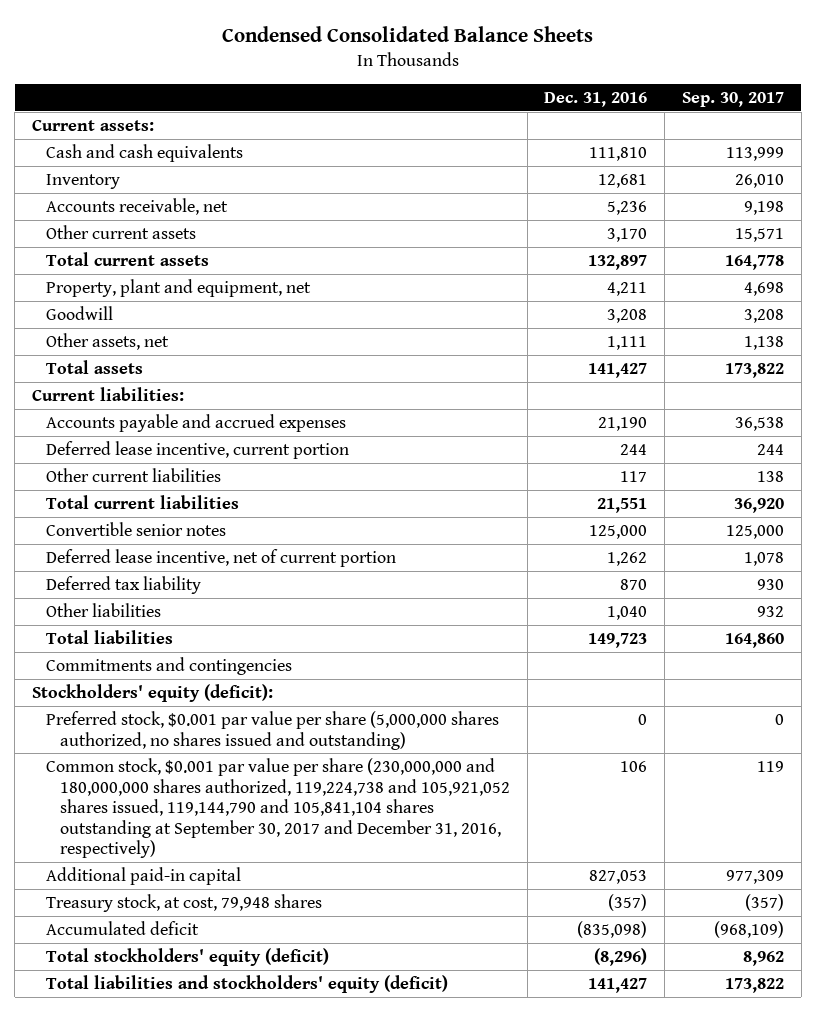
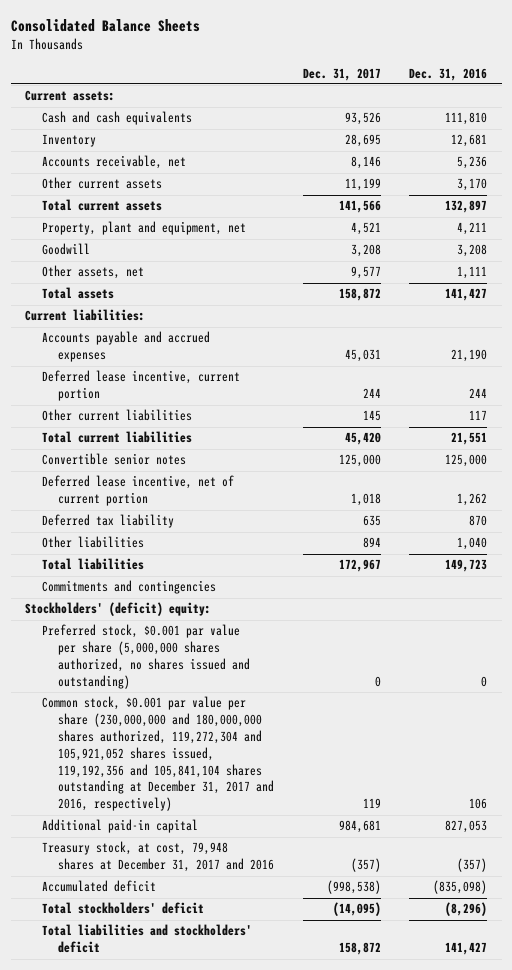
[222,26,594,43] Condensed Consolidated Balance Sheets -> [10,19,200,33] Consolidated Balance Sheets
[682,91,785,107] Sep. 30, 2017 -> none
none -> [302,67,381,81] Dec. 31, 2017
[32,683,274,702] Stockholders' equity (deficit): -> [24,602,211,617] Stockholders' (deficit) equity:
[45,757,510,859] Common stock, $0.001 par value per share (230,000,000 and 180,000,000 shares authorized, 119,224,738 and 105,921,052 shares issued, 119,144,790 and 105,841,104 shares outstanding at September 30, 2017 and December 31, 2016, respectively) -> [41,696,275,812] Common stock, $0.001 par value per share (230,000,000 and 180,000,000 shares authorized, 119,272,304 and 105,921,052 shares issued, 119,192,356 and 105,841,104 shares outstanding at December 31, 2017 and 2016, respectively)
[45,893,322,912] Treasury stock, at cost, 79,948 shares -> [41,841,275,873] Treasury stock, at cost, 79,948 shares at December 31, 2017 and 2016
[45,947,329,966] Total stockholders' equity (deficit) -> [41,902,204,915] Total stockholders' deficit
[45,974,448,993] Total liabilities and stockholders' equity (deficit) -> [41,924,252,954] Total liabilities and stockholders' deficit

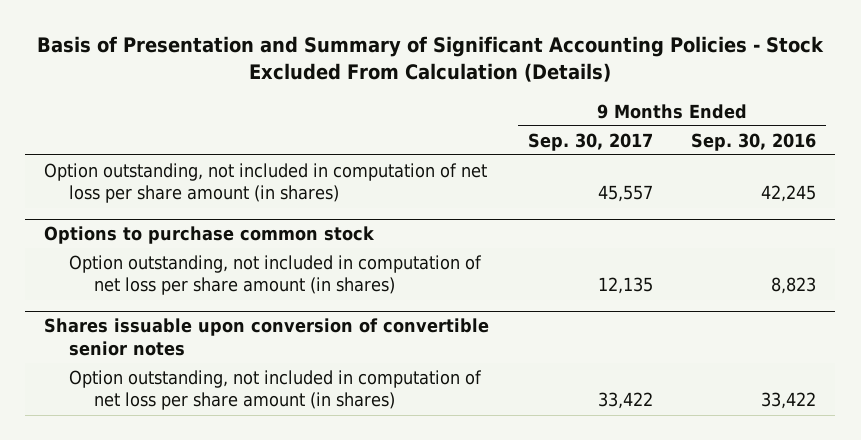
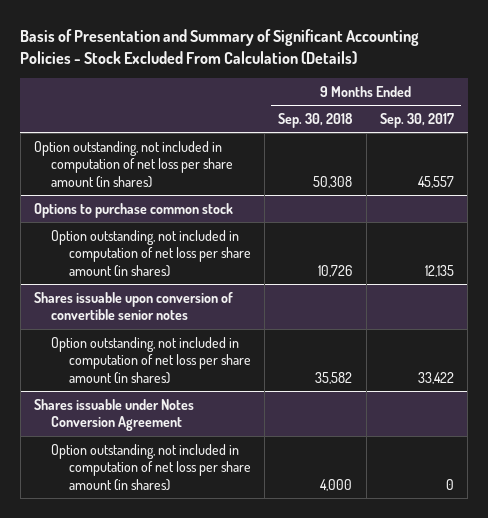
[691,132,817,151] Sep. 30, 2016 -> none
none -> [278,112,354,128] Sep. 30, 2018
none -> [33,398,194,432] Shares issuable under Notes Conversion Agreement
none -> [51,443,251,491] Option outstanding, not included in computation of net loss per share amount (in shares)

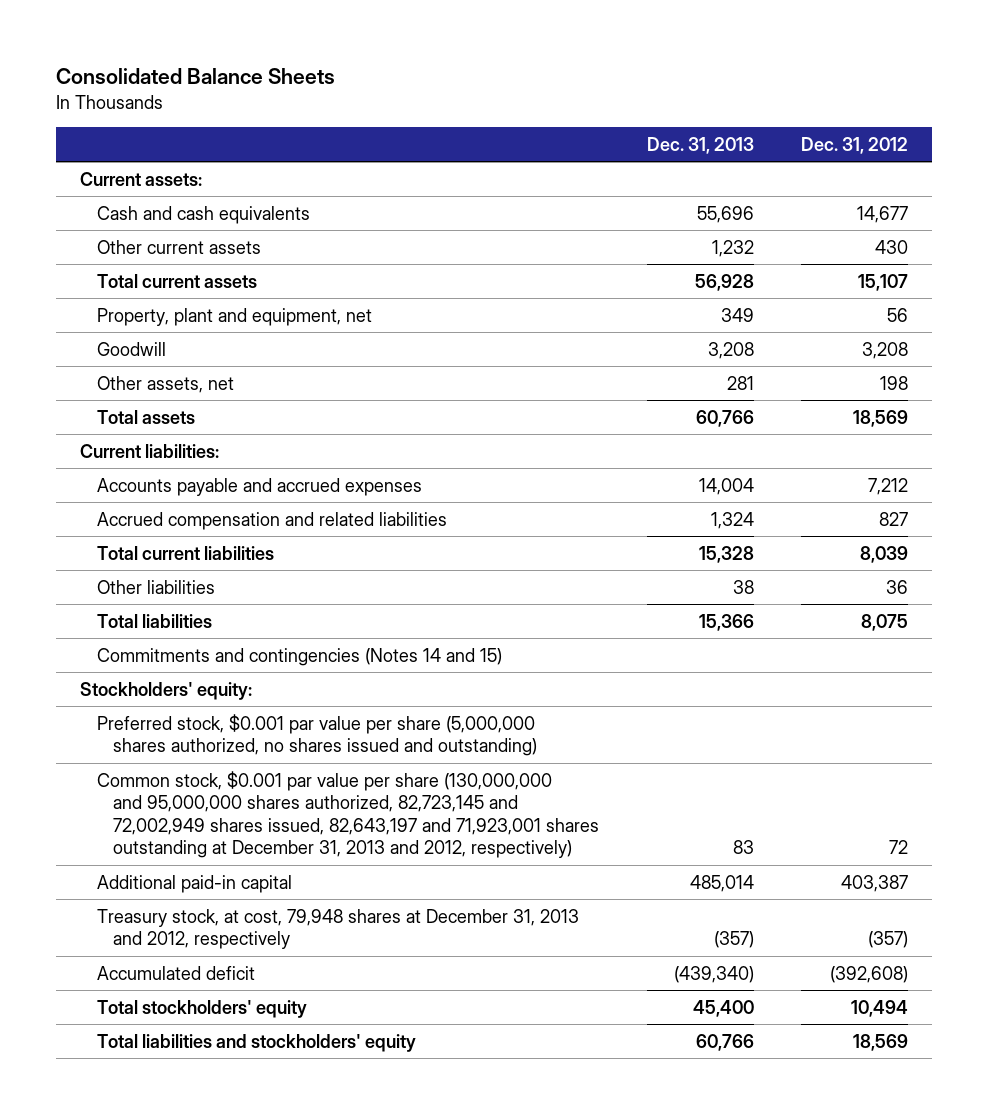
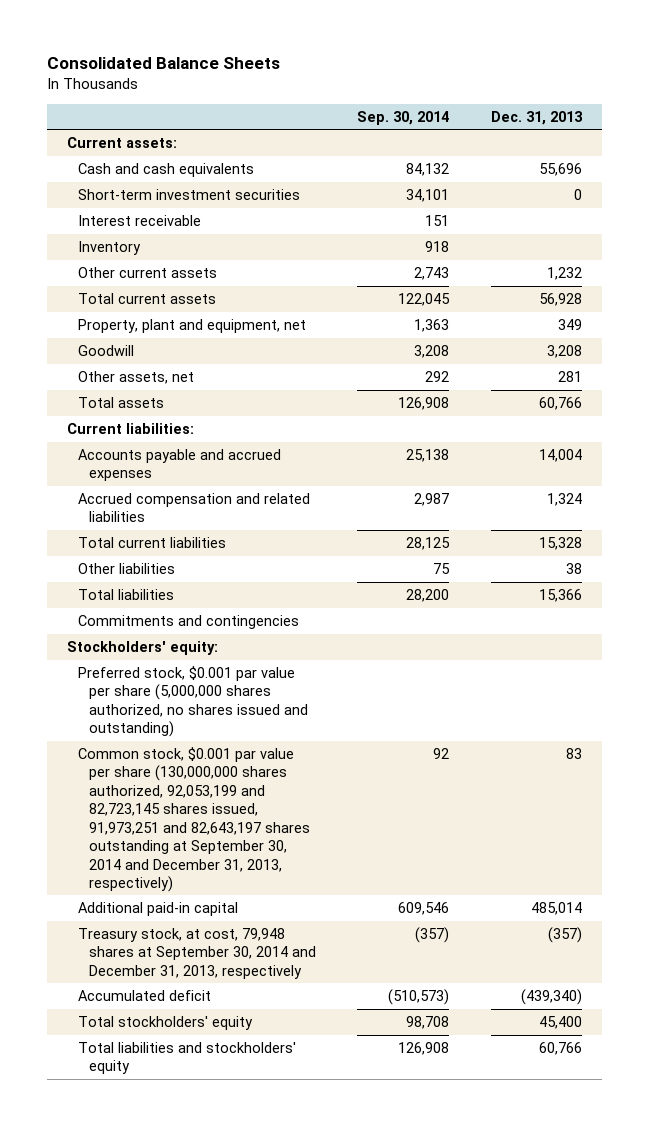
[800,136,908,154] Dec. 31, 2012 -> none
none -> [357,110,450,125] Sep. 30, 2014
none -> [78,188,301,200] Short-term investment securities
none -> [78,214,202,226] Interest receivable
none -> [78,240,142,255] Inventory
[96,647,502,666] Commitments and contingencies (Notes 14 and 15) -> [78,614,300,629] Commitments and contingencies
[96,770,600,859] Common stock, $0.001 par value per share (130,000,000 and 95,000,000 shares authorized, 82,723,145 and 72,002,949 shares issued, 82,643,197 and 71,923,001 shares outstanding at December 31, 2013 and 2012, respectively) -> [78,746,311,892] Common stock, $0.001 par value per share (130,000,000 shares authorized, 92,053,199 and 82,723,145 shares issued, 91,973,251 and 82,643,197 shares outstanding at September 30, 2014 and December 31, 2013, respectively)
[96,908,579,950] Treasury stock, at cost, 79,948 shares at December 31, 2013 and 2012, respectively -> [78,927,317,979] Treasury stock, at cost, 79,948 shares at September 30, 2014 and December 31, 2013, respectively

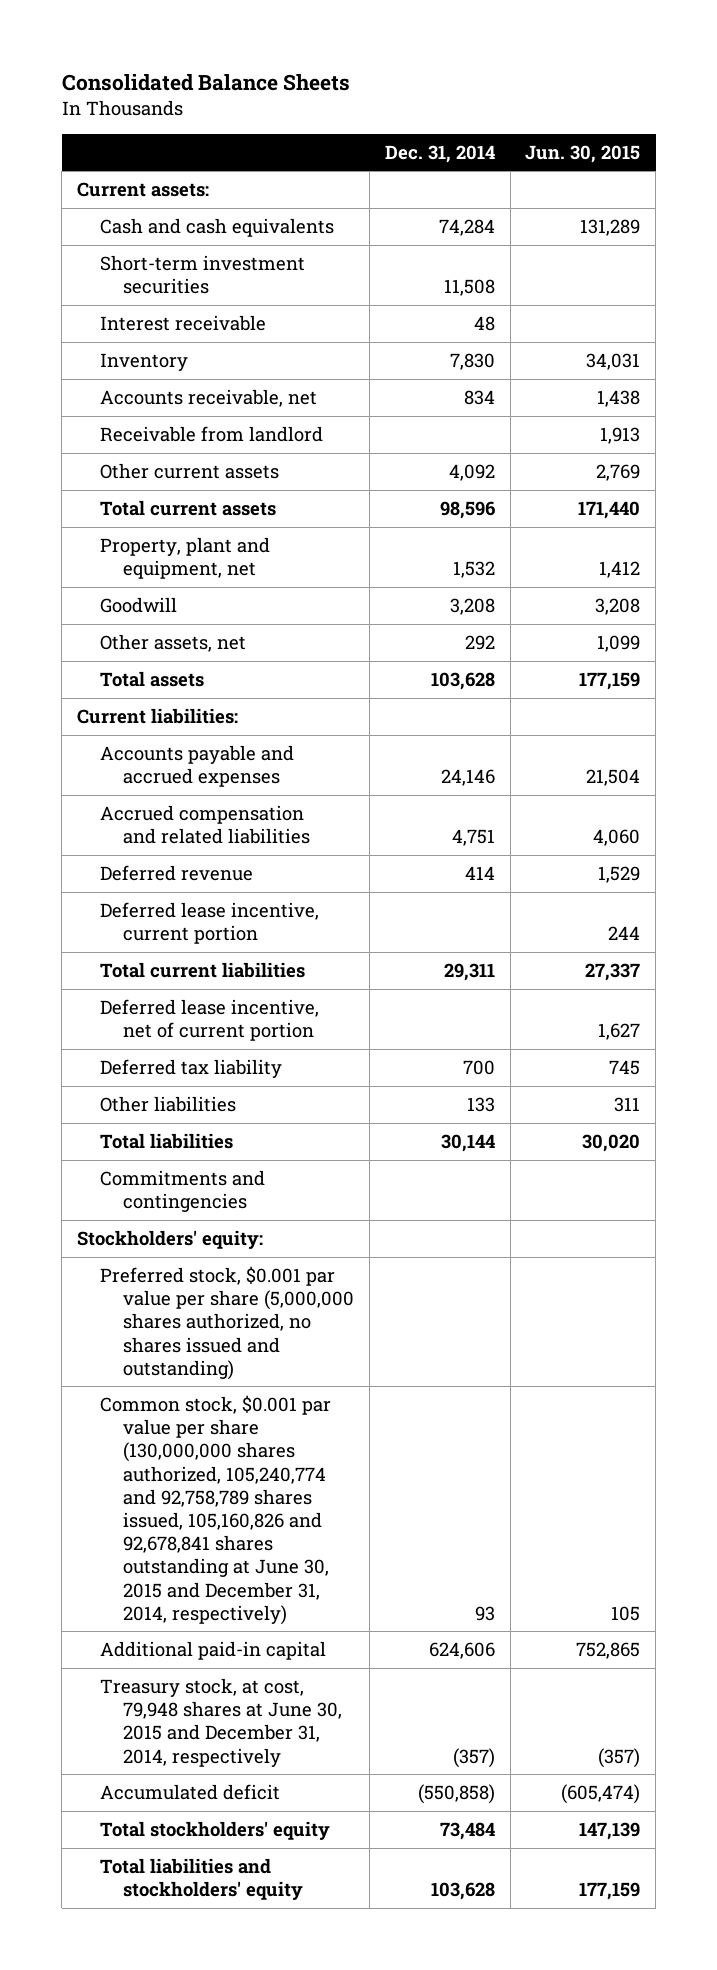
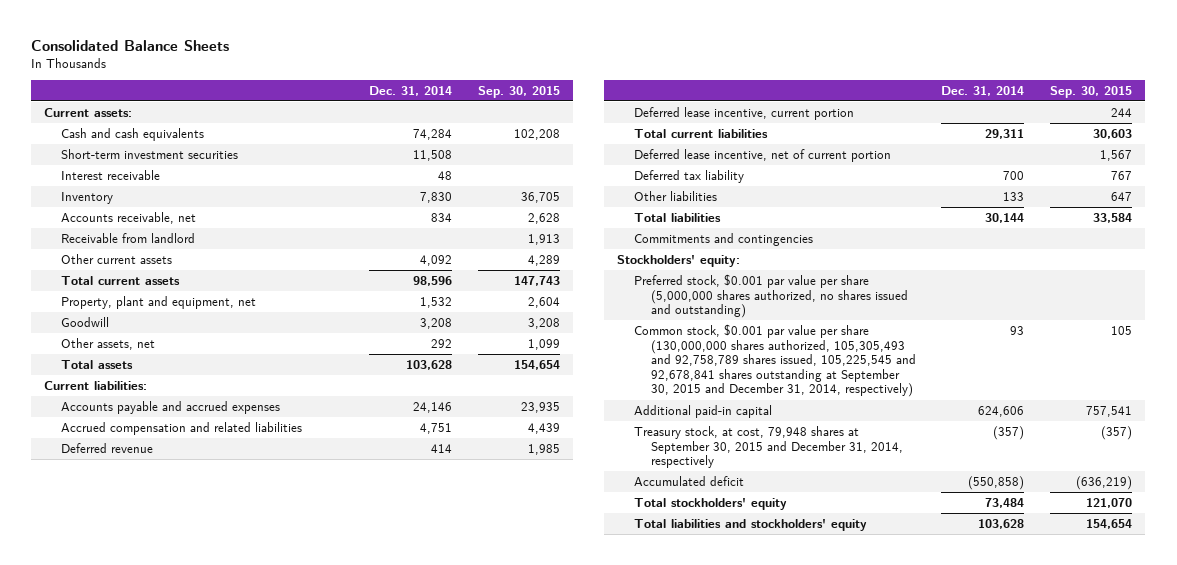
[525,144,641,163] Jun. 30, 2015 -> none
none -> [477,85,560,98] Sep. 30, 2015
[100,1394,332,1625] Common stock, $0.001 par value per share (130,000,000 shares authorized, 105,240,774 and 92,758,789 shares issued, 105,160,826 and 92,678,841 shares outstanding at June 30, 2015 and December 31, 2014, respectively) -> [633,323,916,398] Common stock, $0.001 par value per share (130,000,000 shares authorized, 105,305,493 and 92,758,789 shares issued, 105,225,545 and 92,678,841 shares outstanding at September 30, 2015 and December 31, 2014, respectively)
[100,1677,343,1767] Treasury stock, at cost, 79,948 shares at June 30, 2015 and December 31, 2014, respectively -> [633,425,903,469] Treasury stock, at cost, 79,948 shares at September 30, 2015 and December 31, 2014, respectively

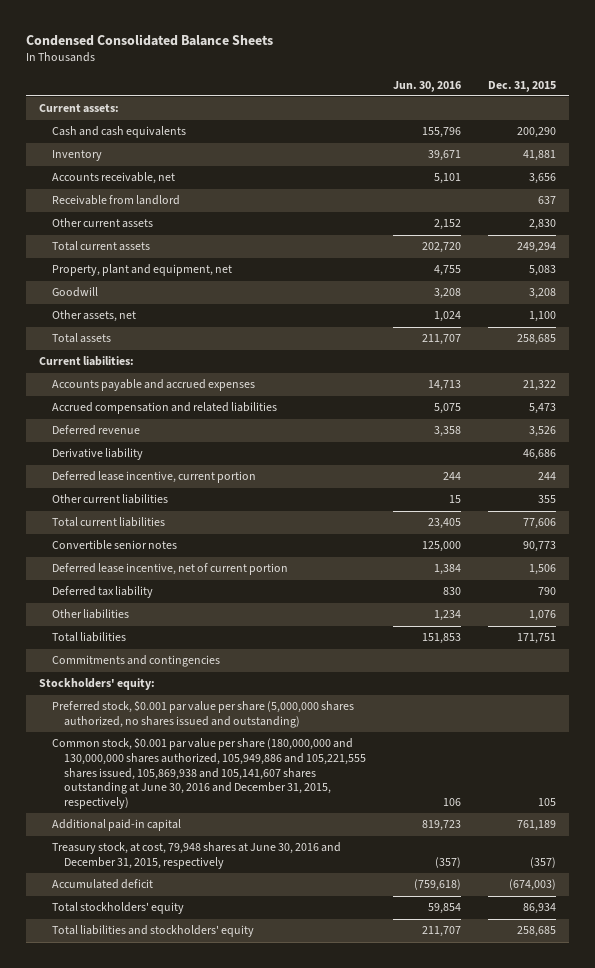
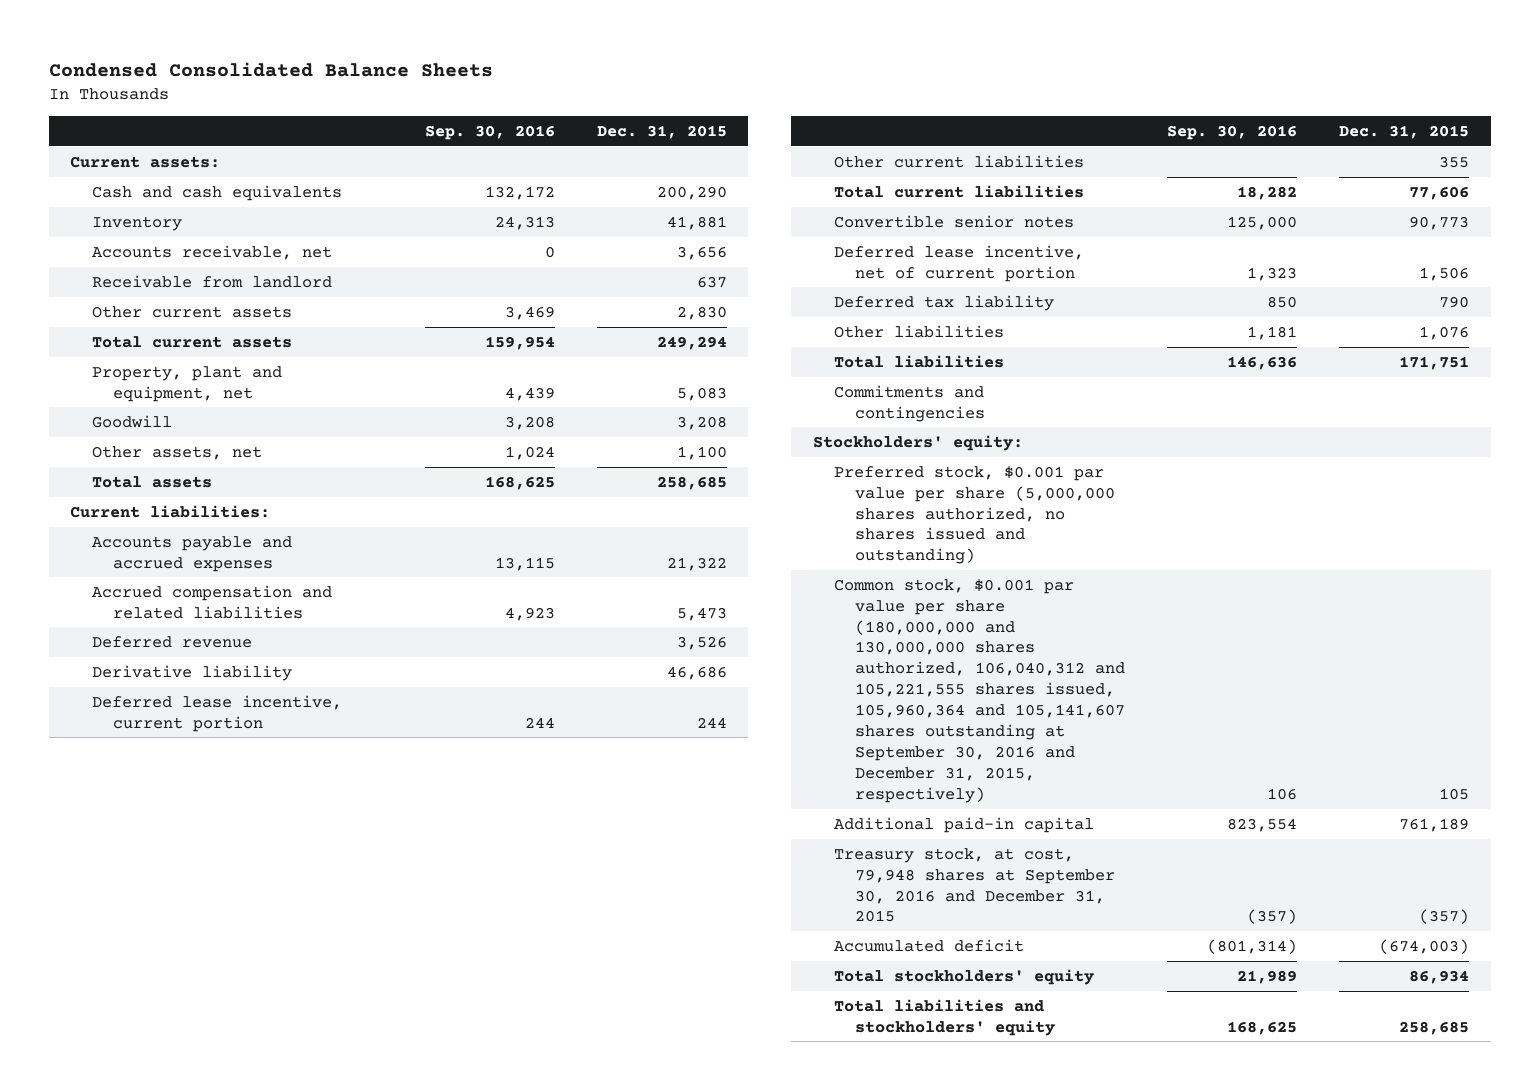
[392,80,461,92] Jun. 30, 2016 -> none
none -> [424,125,555,141] Sep. 30, 2016
[51,738,367,809] Common stock, $0.001 par value per share (180,000,000 and 130,000,000 shares authorized, 105,949,886 and 105,221,555 shares issued, 105,869,938 and 105,141,607 shares outstanding at June 30, 2016 and December 31, 2015, respectively) -> [833,578,1125,803] Common stock, $0.001 par value per share (180,000,000 and 130,000,000 shares authorized, 106,040,312 and 105,221,555 shares issued, 105,960,364 and 105,141,607 shares outstanding at September 30, 2016 and December 31, 2015, respectively)
[51,842,341,870] Treasury stock, at cost, 79,948 shares at June 30, 2016 and December 31, 2015, respectively -> [833,847,1115,923] Treasury stock, at cost, 79,948 shares at September 30, 2016 and December 31, 2015

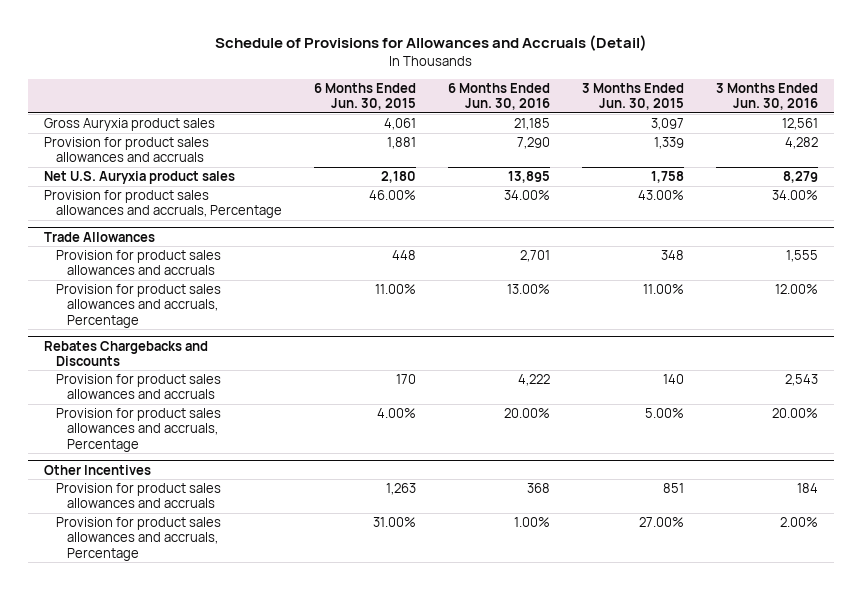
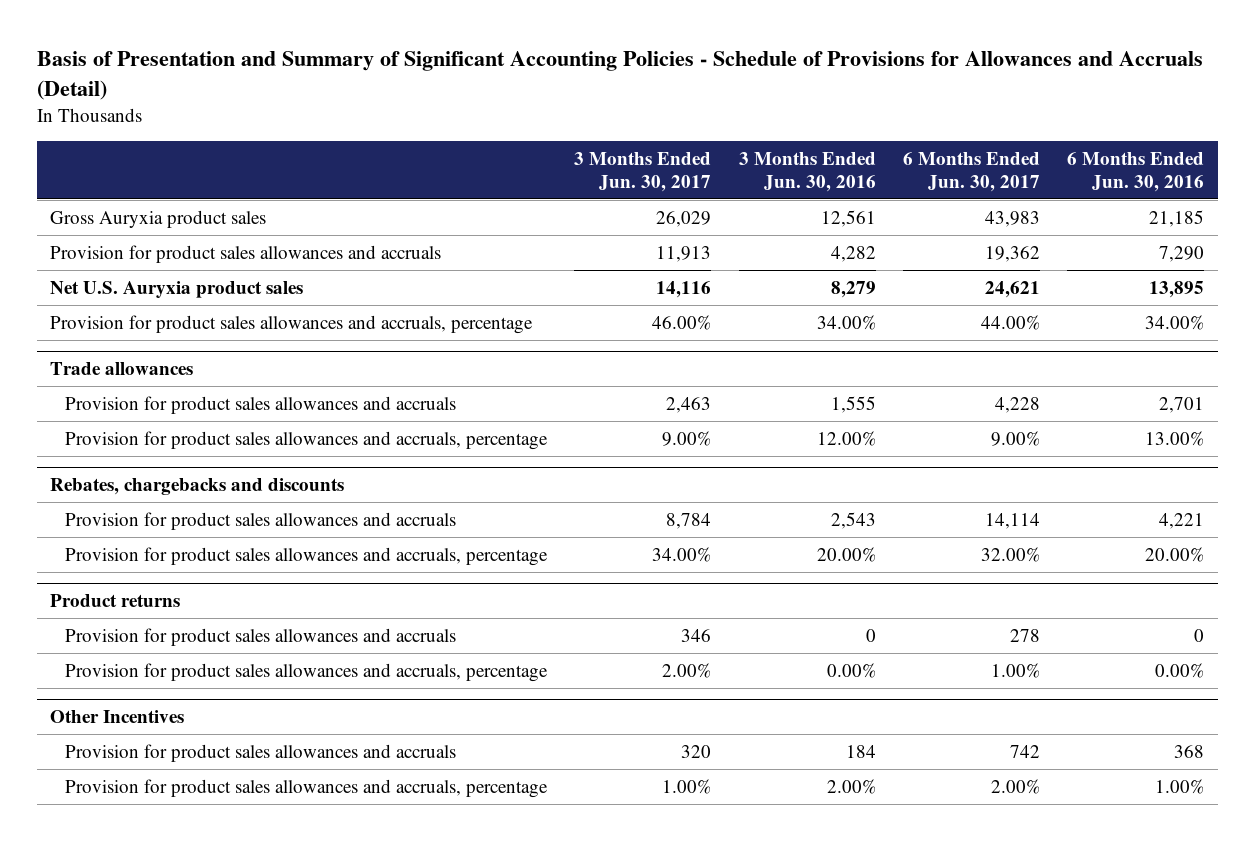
[215,35,648,52] Schedule of Provisions for Allowances and Accruals (Detail) -> [36,51,1203,101] Basis of Presentation and Summary of Significant Accounting Policies - Schedule of Provisions for Allowances and Accruals (Detail)
[313,83,416,111] 6 Months Ended Jun. 30, 2015 -> none
[582,83,685,111] 3 Months Ended Jun. 30, 2015 -> none
none -> [574,151,712,192] 3 Months Ended Jun. 30, 2017
none -> [903,151,1041,192] 6 Months Ended Jun. 30, 2017
[44,190,282,219] Provision for product sales allowances and accruals, Percentage -> [50,314,534,334] Provision for product sales allowances and accruals, percentage
[44,231,156,242] Trade Allowances -> [50,362,194,376] Trade allowances
[55,284,221,328] Provision for product sales allowances and accruals, Percentage -> [64,430,548,450] Provision for product sales allowances and accruals, percentage
[44,340,209,366] Rebates Chargebacks and Discounts -> [50,478,345,496] Rebates, chargebacks and discounts
[518,374,551,387] 4,222 -> [1159,512,1205,529] 4,221
[55,408,221,452] Provision for product sales allowances and accruals, Percentage -> [64,546,548,566] Provision for product sales allowances and accruals, percentage
none -> [50,594,181,608] Product returns
none -> [64,627,456,646] Provision for product sales allowances and accruals
none -> [64,662,548,682] Provision for product sales allowances and accruals, percentage
[55,517,221,561] Provision for product sales allowances and accruals, Percentage -> [64,778,548,798] Provision for product sales allowances and accruals, percentage

